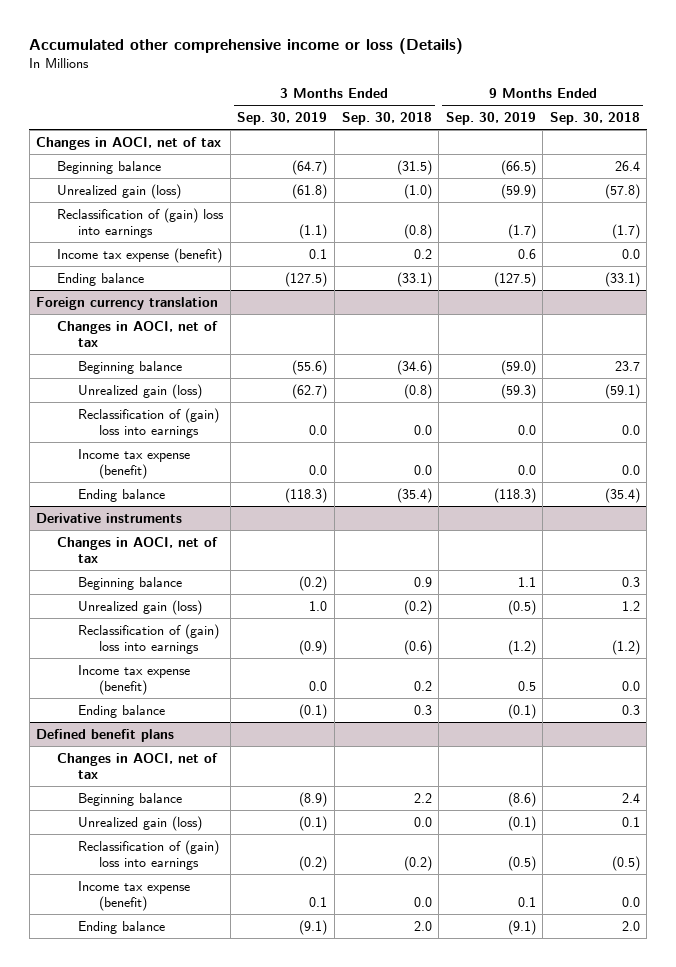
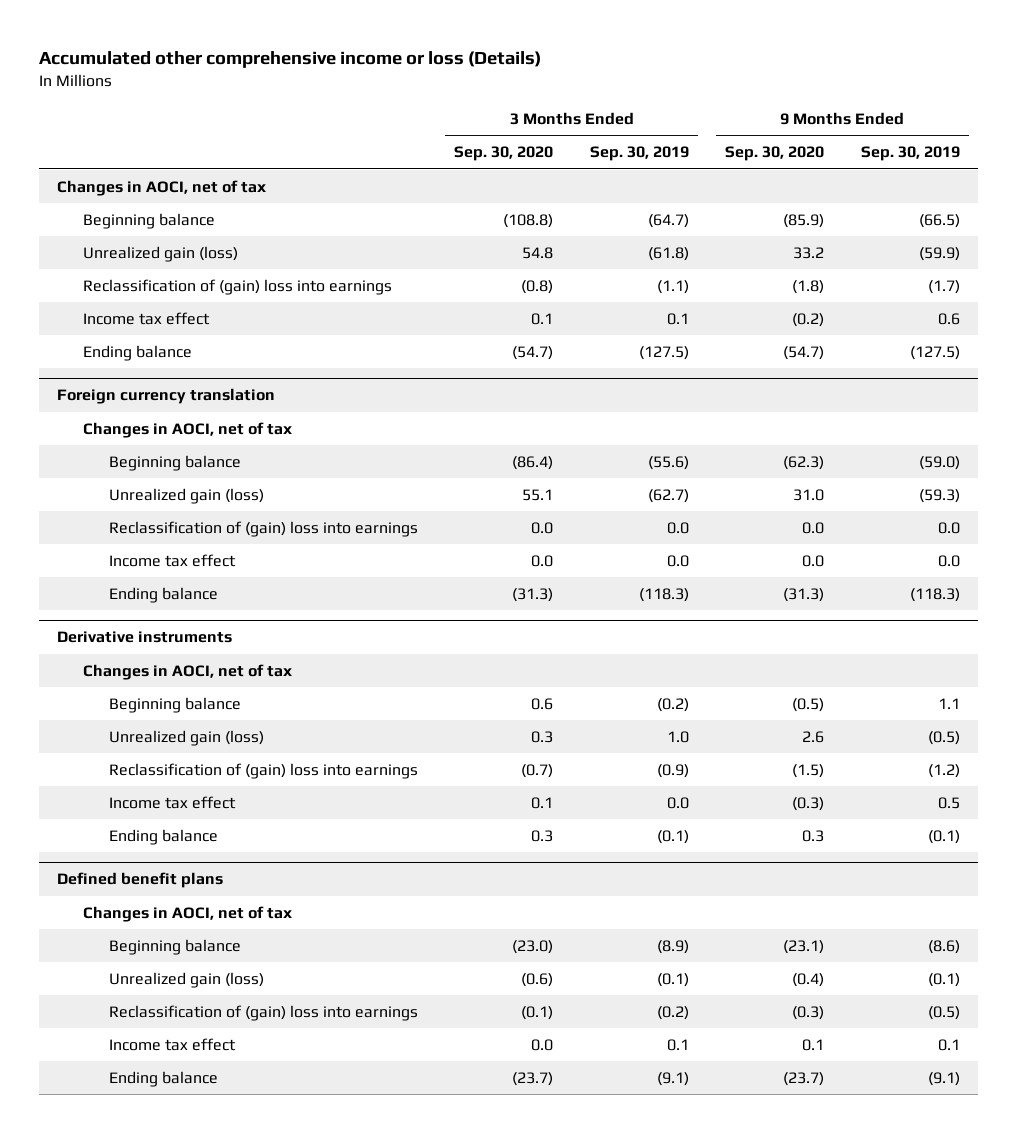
[341,111,432,125] Sep. 30, 2018 -> none
[549,111,640,125] Sep. 30, 2018 -> none
none -> [454,146,554,162] Sep. 30, 2020
none -> [725,146,825,162] Sep. 30, 2020
[57,247,223,263] Income tax expense (benefit) -> [83,311,211,325] Income tax effect
[78,448,191,480] Income tax expense (benefit) -> [109,553,237,567] Income tax effect
[78,664,191,696] Income tax expense (benefit) -> [109,795,237,809] Income tax effect
[78,880,191,912] Income tax expense (benefit) -> [109,1037,237,1051] Income tax effect

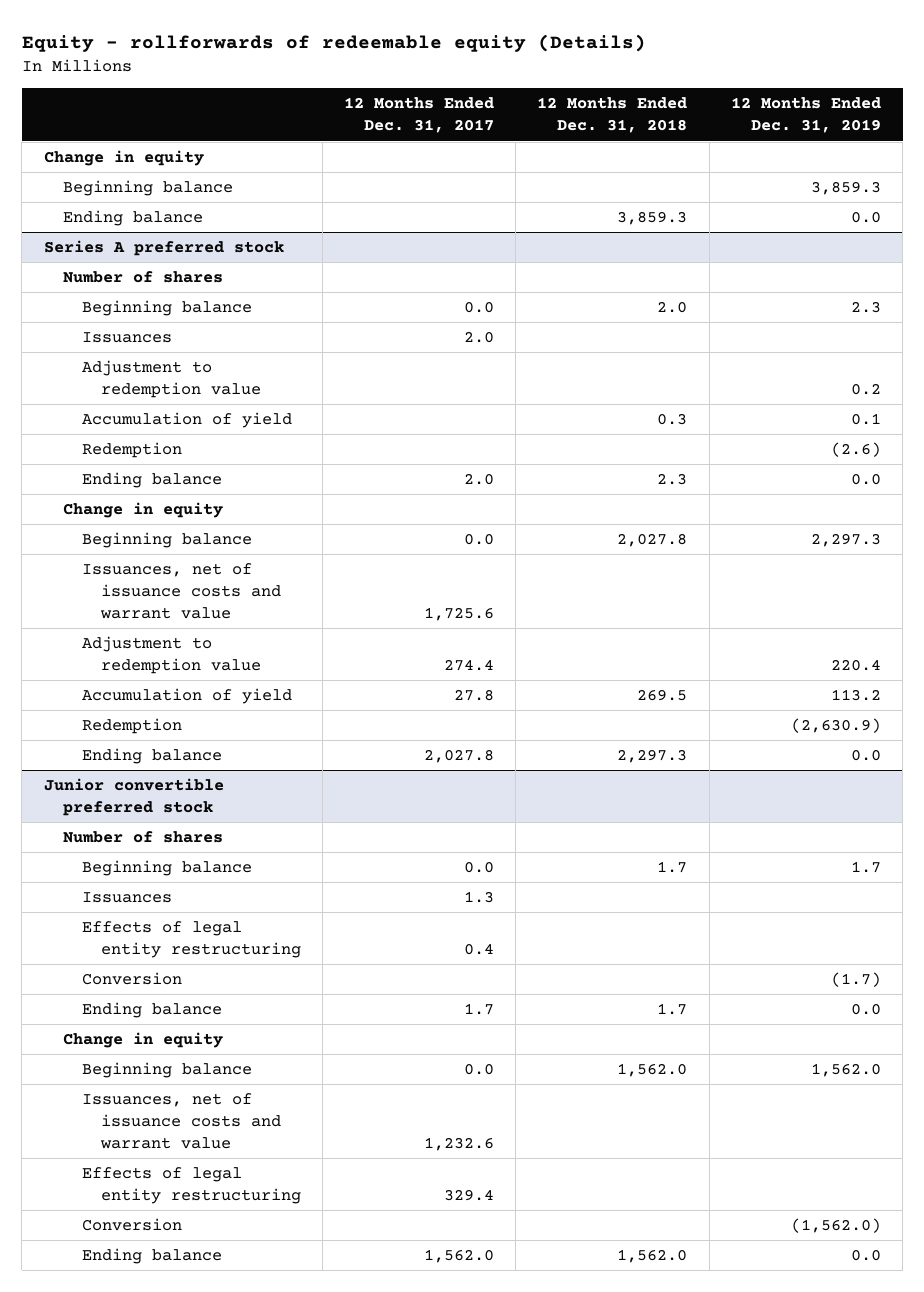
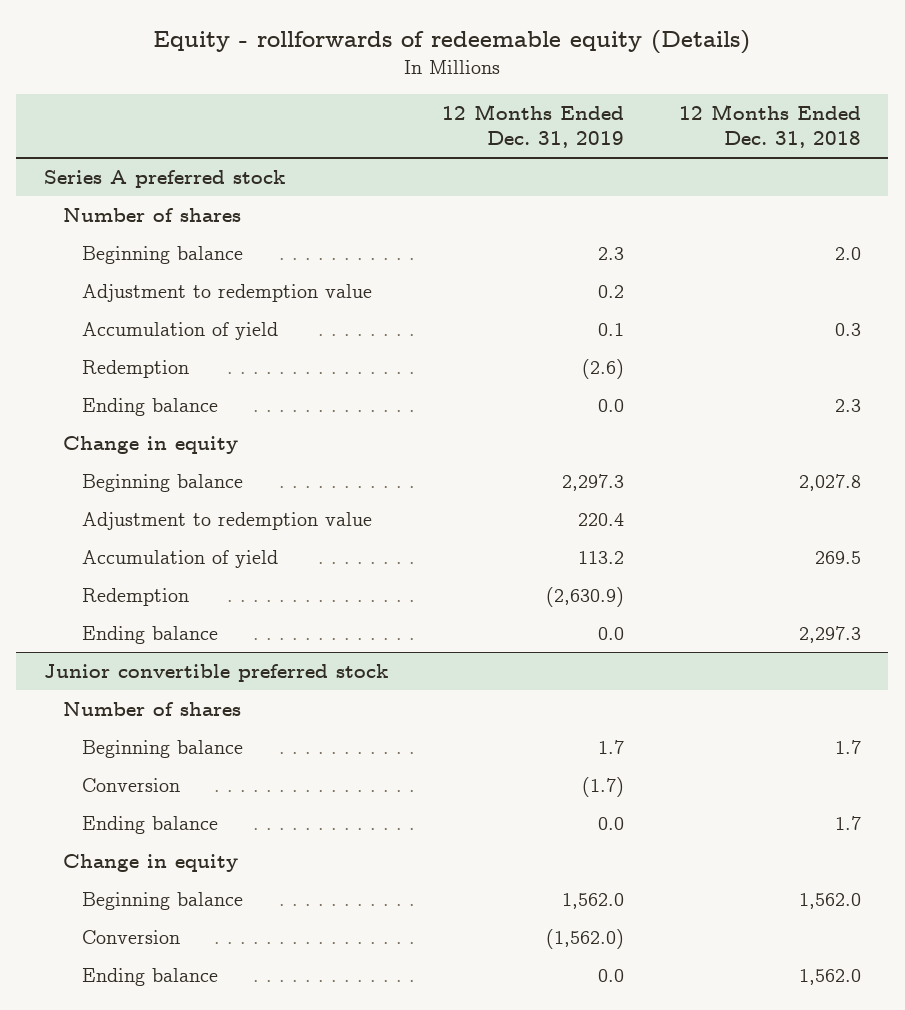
[344,97,495,134] 12 Months Ended Dec. 31, 2017 -> none
[43,150,204,167] Change in equity -> none
[62,180,233,197] Beginning balance -> none
[62,210,203,227] Ending balance -> none
[81,332,172,344] Issuances -> none
[81,563,281,620] Issuances, net of issuance costs and warrant value -> none
[81,892,172,904] Issuances -> none
[81,921,301,959] Effects of legal entity restructuring -> none
[81,1093,281,1150] Issuances, net of issuance costs and warrant value -> none
[81,1167,301,1205] Effects of legal entity restructuring -> none

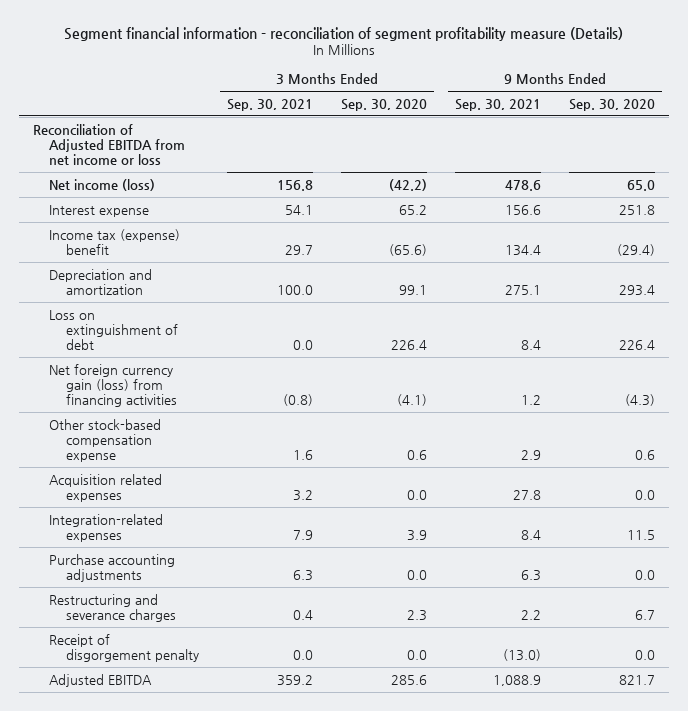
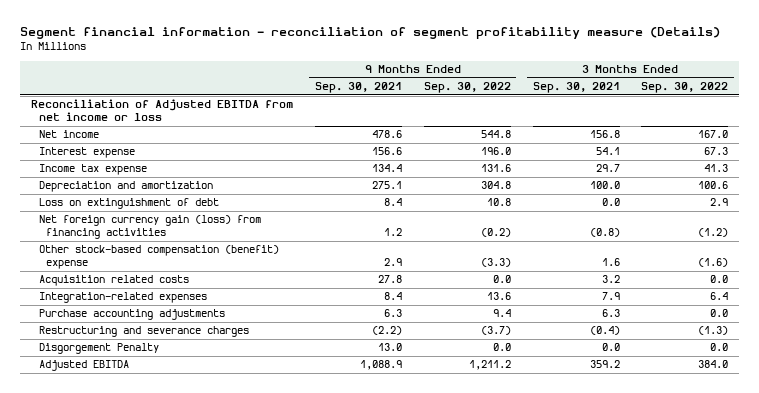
[341,98,428,111] Sep. 30, 2020 -> none
[569,98,656,111] Sep. 30, 2020 -> none
none -> [423,82,511,94] Sep. 30, 2022
none -> [641,82,729,94] Sep. 30, 2022
[49,178,156,191] Net income (loss) -> [38,130,99,139] Net income
[49,228,181,255] Income tax (expense) benefit -> [38,164,147,176] Income tax expense
[49,418,162,463] Other stock-based compensation expense -> [38,245,279,270] Other stock-based compensation (benefit) expense
[49,473,163,502] Acquisition related expenses -> [38,275,189,287] Acquisition related costs
[293,609,314,620] 0.4 -> [589,326,620,336] (0.4)
[521,609,542,620] 2.2 -> [371,326,402,336] (2.2)
[49,633,200,662] Receipt of disgorgement penalty -> [38,343,159,355] Disgorgement Penalty
[503,648,542,661] (13.0) -> [377,343,402,352] 13.0

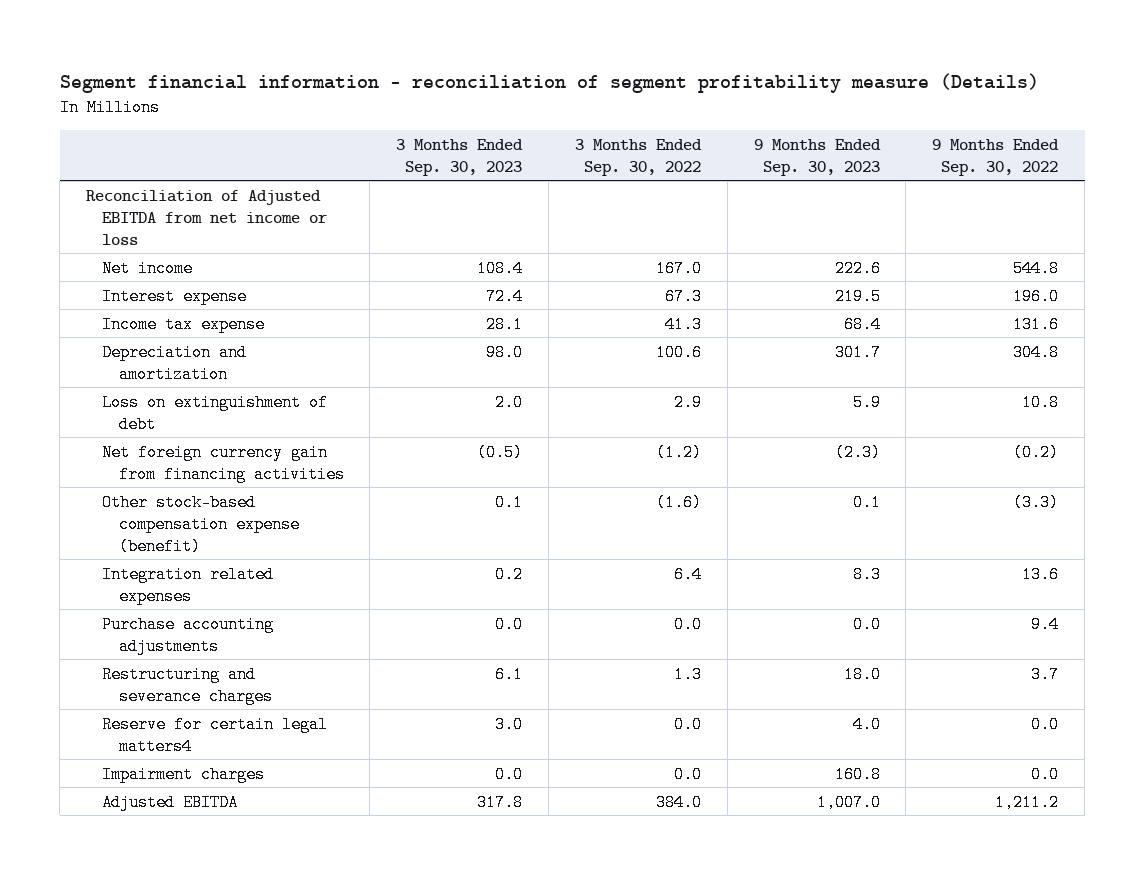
[314,82,402,94] Sep. 30, 2021 -> none
[532,82,620,94] Sep. 30, 2021 -> none
none -> [396,138,524,176] 3 Months Ended Sep. 30, 2023
none -> [753,138,881,176] 9 Months Ended Sep. 30, 2023
[38,275,189,287] Acquisition related costs -> none
[38,215,261,240] Net foreign currency gain (loss) from financing activities -> [102,443,345,483] Net foreign currency gain from financing activities
[38,245,279,270] Other stock-based compensation (benefit) expense -> [102,493,300,555] Other stock-based compensation expense (benefit)
[38,292,207,304] Integration-related expenses -> [102,565,275,605] Integration related expenses
[38,343,159,355] Disgorgement Penalty -> none
[480,326,511,336] (3.7) -> [1031,665,1060,683] 3.7
[698,326,729,336] (1.3) -> [673,665,702,683] 1.3
none -> [102,715,329,755] Reserve for certain legal matters4
none -> [102,765,266,783] Impairment charges

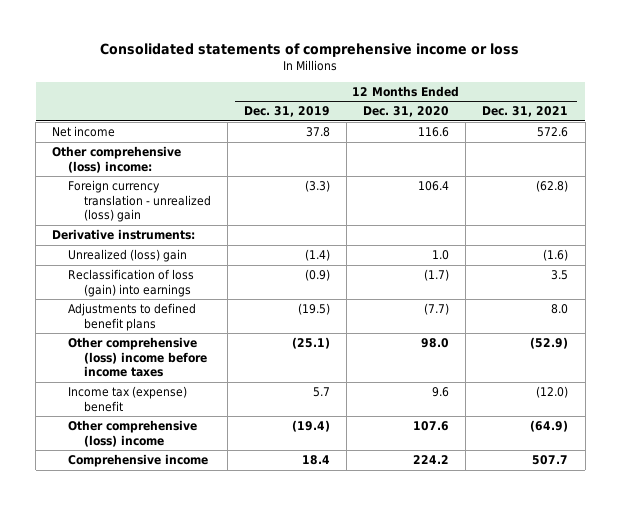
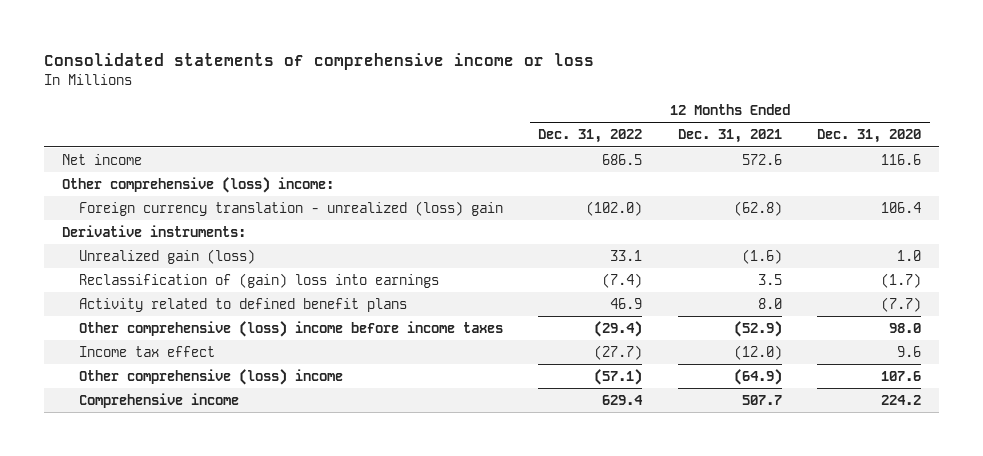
[243,106,330,118] Dec. 31, 2019 -> none
none -> [538,129,643,144] Dec. 31, 2022
[67,249,187,263] Unrealized (loss) gain -> [79,248,256,264] Unrealized gain (loss)
[67,269,194,297] Reclassification of loss (gain) into earnings -> [79,272,440,288] Reclassification of (gain) loss into earnings
[67,303,196,331] Adjustments to defined benefit plans -> [79,297,408,312] Activity related to defined benefit plans
[67,386,187,412] Income tax (expense) benefit -> [79,345,216,357] Income tax effect

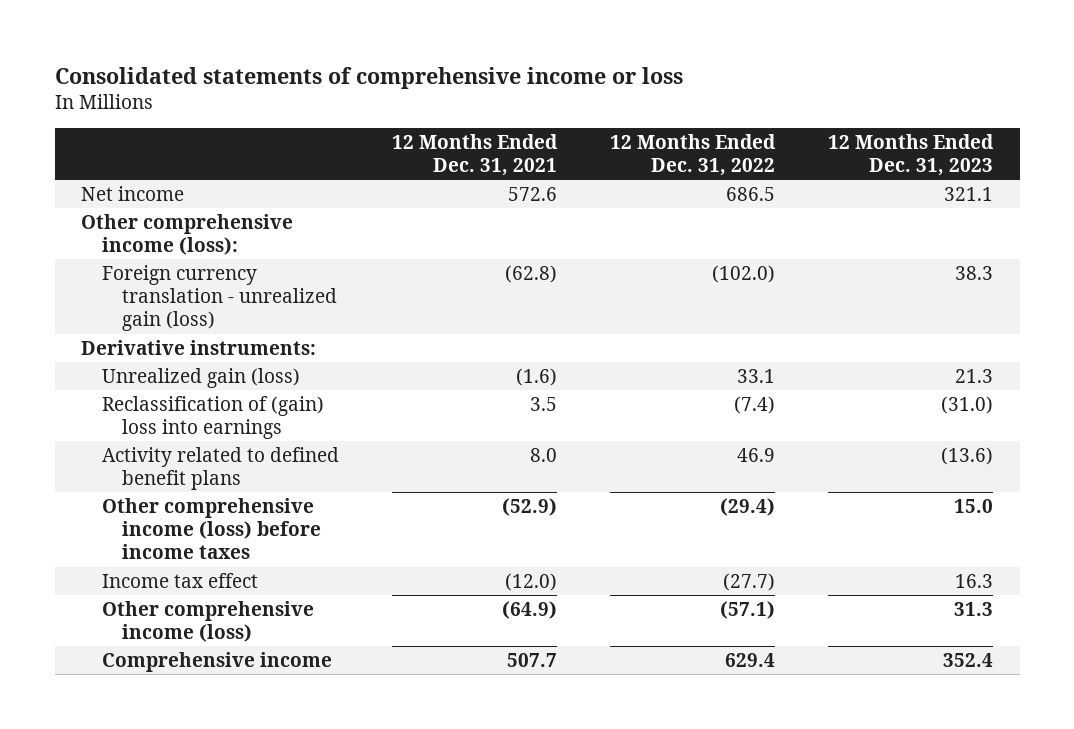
[816,129,921,144] Dec. 31, 2020 -> none
none -> [827,133,994,177] 12 Months Ended Dec. 31, 2023
[61,176,334,193] Other comprehensive (loss) income: -> [81,213,294,256] Other comprehensive income (loss):
[79,200,504,216] Foreign currency translation - unrealized (loss) gain -> [101,264,337,332] Foreign currency translation - unrealized gain (loss)
[79,320,504,337] Other comprehensive (loss) income before income taxes -> [101,497,321,560] Other comprehensive income (loss) before income taxes
[79,368,344,385] Other comprehensive (loss) income -> [101,600,314,643] Other comprehensive income (loss)

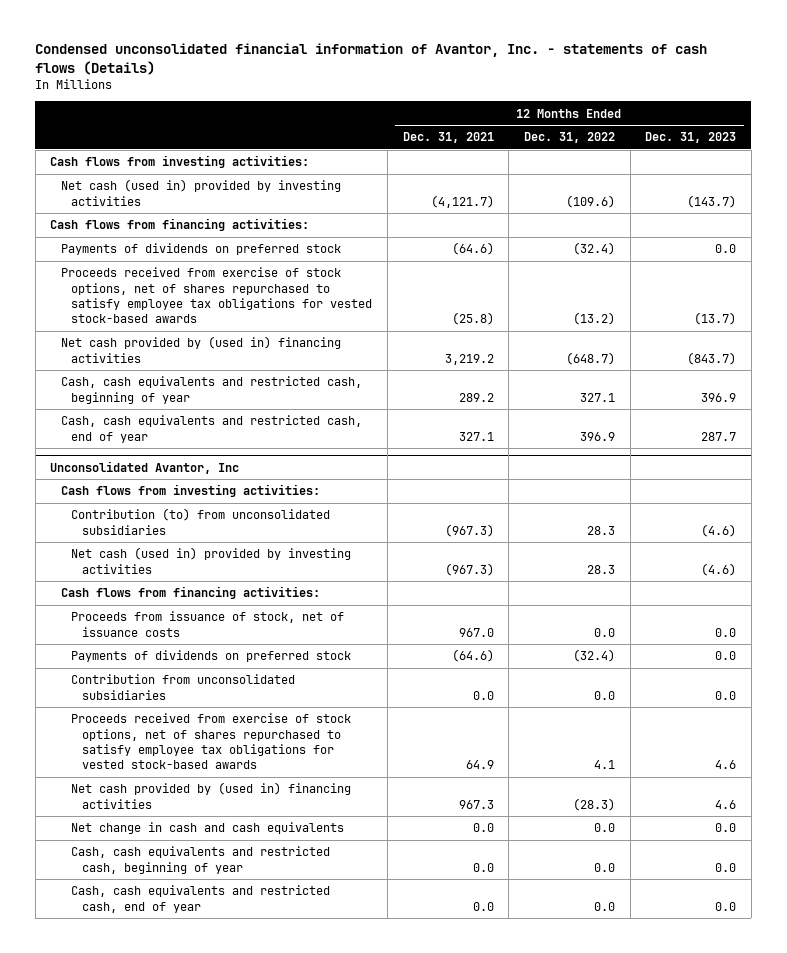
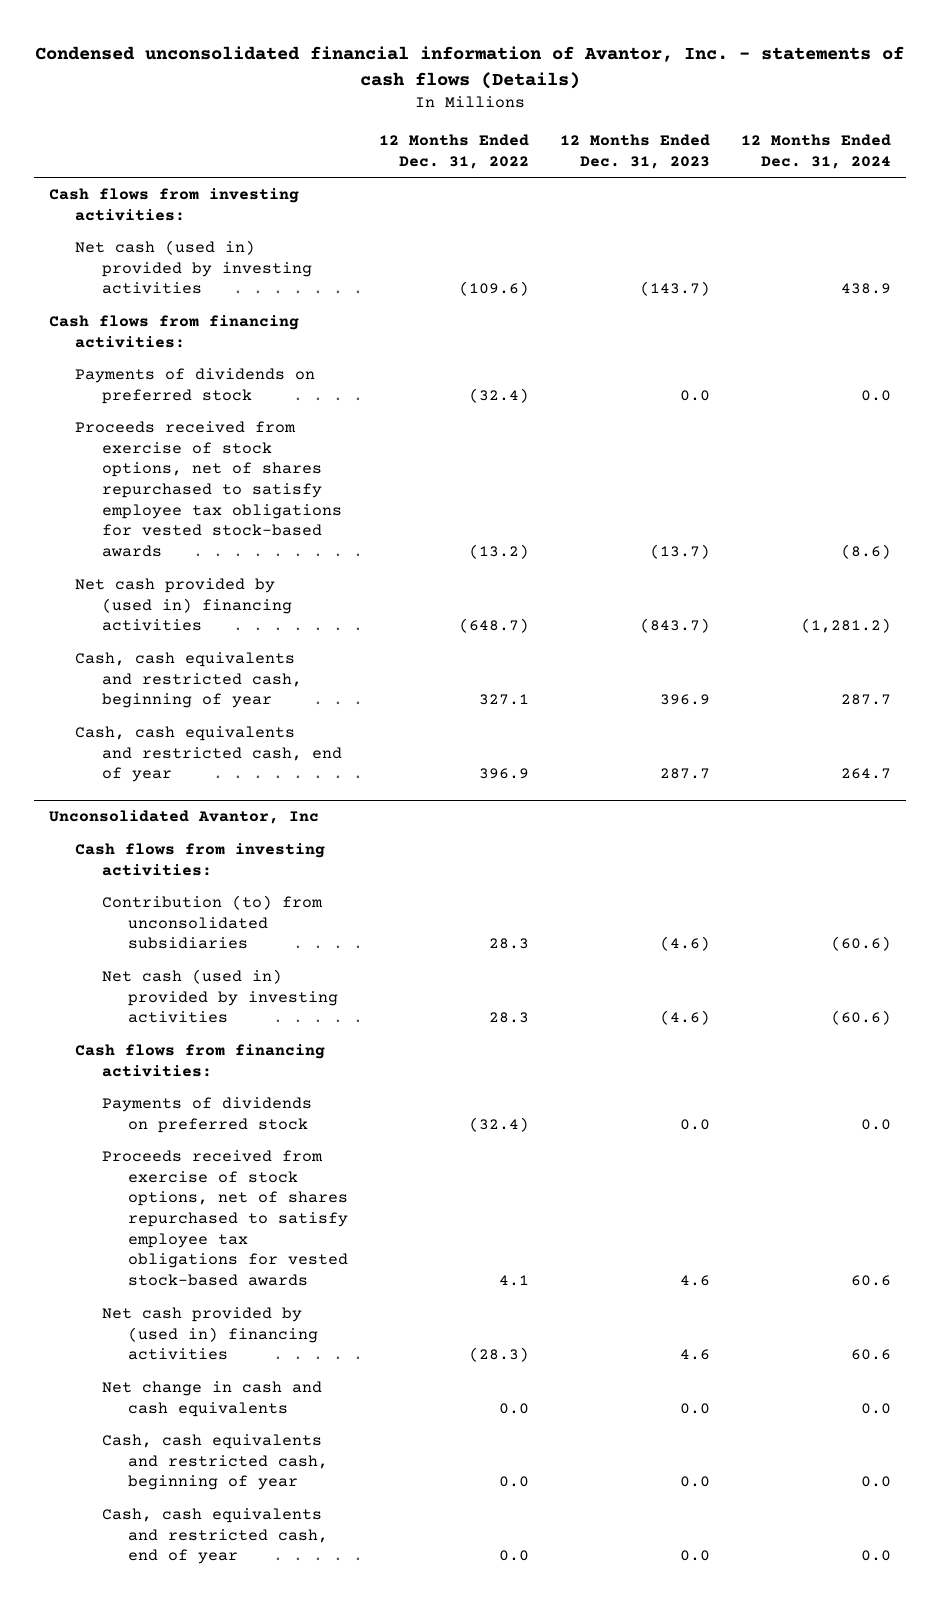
[402,132,494,144] Dec. 31, 2021 -> none
none -> [740,133,891,169] 12 Months Ended Dec. 31, 2024
[71,611,345,637] Proceeds from issuance of stock, net of issuance costs -> none
[71,674,296,700] Contribution from unconsolidated subsidiaries -> none

